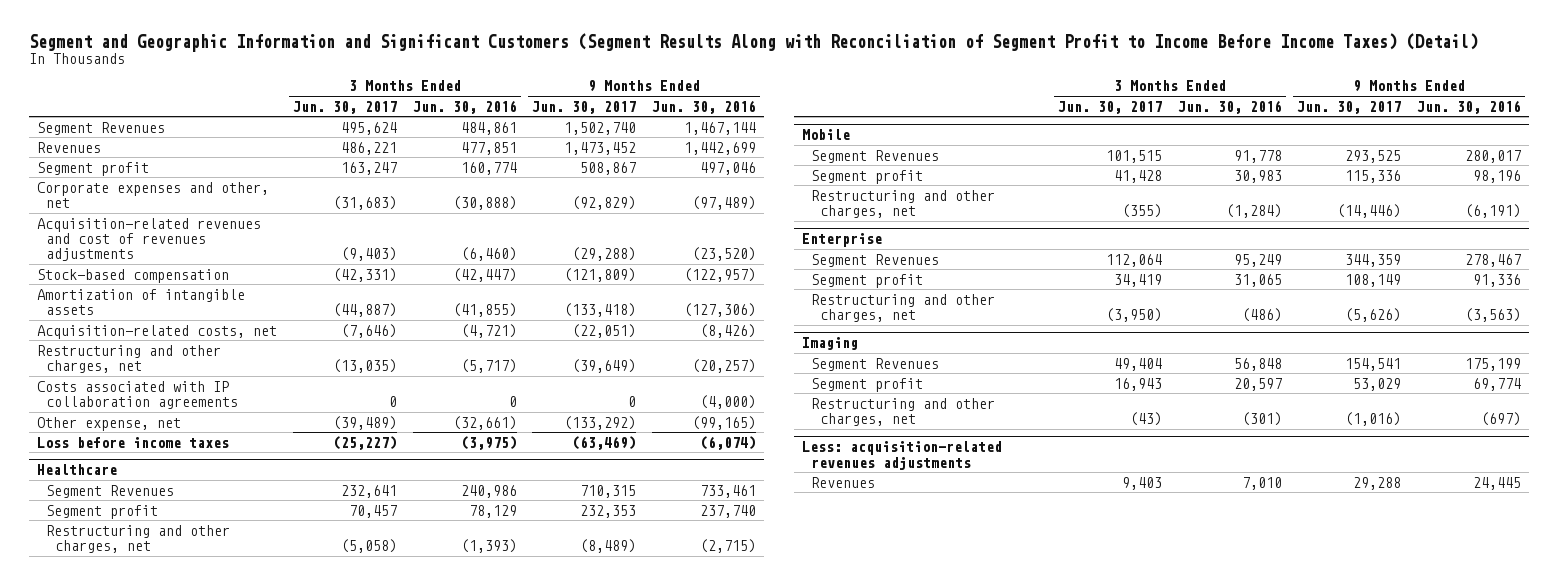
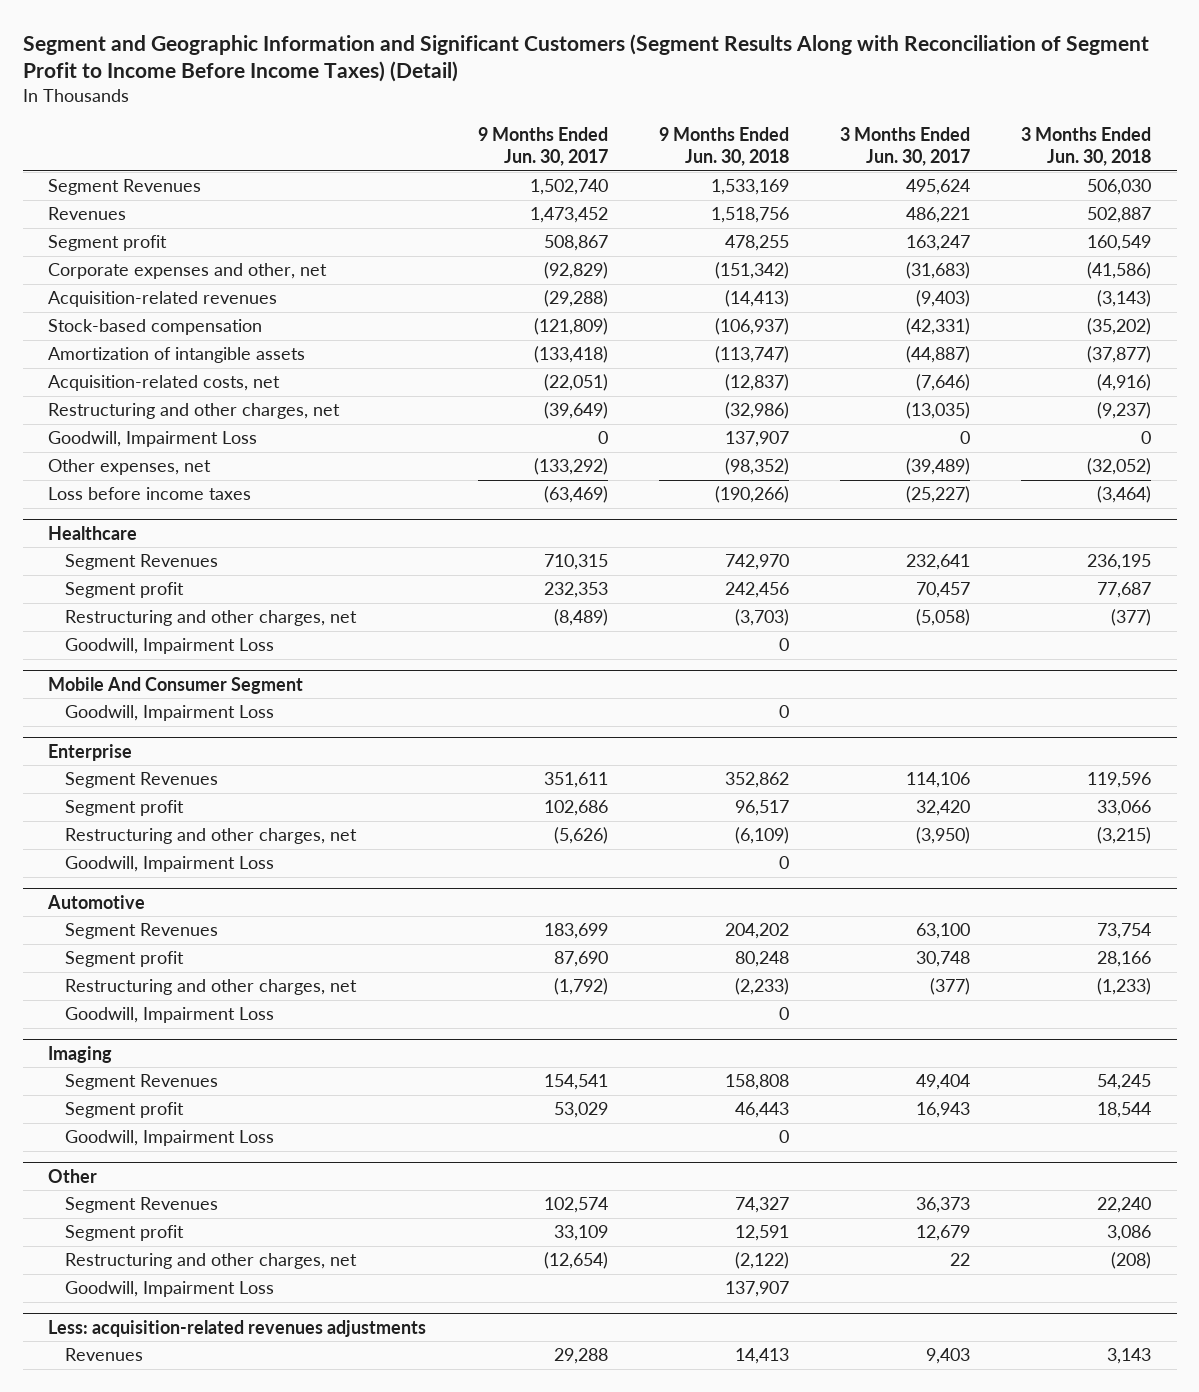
[412,99,517,114] Jun. 30, 2016 -> none
[652,99,757,114] Jun. 30, 2016 -> none
none -> [658,126,789,167] 9 Months Ended Jun. 30, 2018
none -> [1020,126,1151,167] 3 Months Ended Jun. 30, 2018
[36,217,261,262] Acquisition-related revenues and cost of revenues adjustments -> [48,291,278,308] Acquisition-related revenues
[36,380,239,410] Costs associated with IP collaboration agreements -> none
none -> [48,431,258,448] Goodwill, Impairment Loss
[36,416,181,431] Other expense, net -> [48,459,212,476] Other expenses, net
[811,149,940,163] Segment Revenues -> none
[811,169,924,184] Segment profit -> none
[811,189,996,219] Restructuring and other charges, net -> none
none -> [65,638,275,655] Goodwill, Impairment Loss
[801,129,850,141] Mobile -> [48,676,304,694] Mobile And Consumer Segment
none -> [65,705,275,722] Goodwill, Impairment Loss
[1105,253,1162,267] 112,064 -> [905,772,970,789] 114,106
[1345,253,1402,267] 344,359 -> [543,772,608,789] 351,611
[1113,273,1162,287] 34,419 -> [915,800,970,817] 32,420
[1345,273,1402,287] 108,149 -> [543,800,608,817] 102,686
none -> [65,856,275,873] Goodwill, Impairment Loss
none -> [47,894,146,909] Automotive
none -> [65,923,219,940] Segment Revenues
none -> [65,951,185,968] Segment profit
none -> [65,979,358,996] Restructuring and other charges, net
none -> [65,1007,275,1024] Goodwill, Impairment Loss
none -> [65,1130,275,1147] Goodwill, Impairment Loss
none -> [48,1168,98,1183] Other
none -> [65,1197,219,1214] Segment Revenues
none -> [65,1225,185,1242] Segment profit
[1129,412,1162,427] (43) -> [949,1253,970,1267] 22
[1345,412,1402,427] (1,016) -> [543,1252,608,1270] (12,654)
none -> [65,1281,275,1298] Goodwill, Impairment Loss

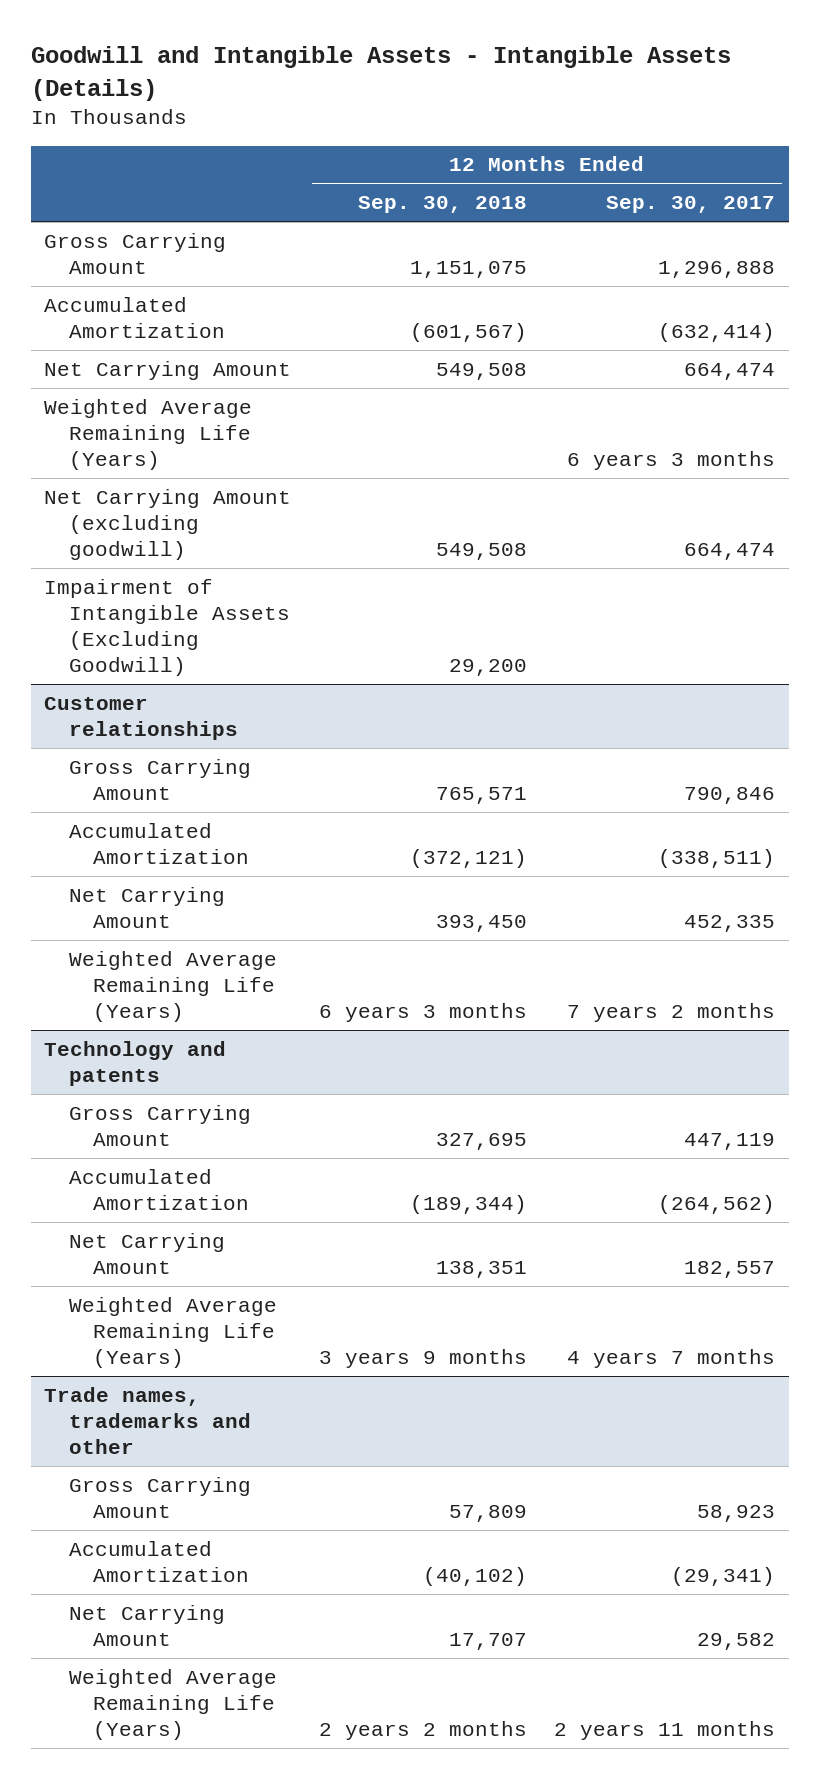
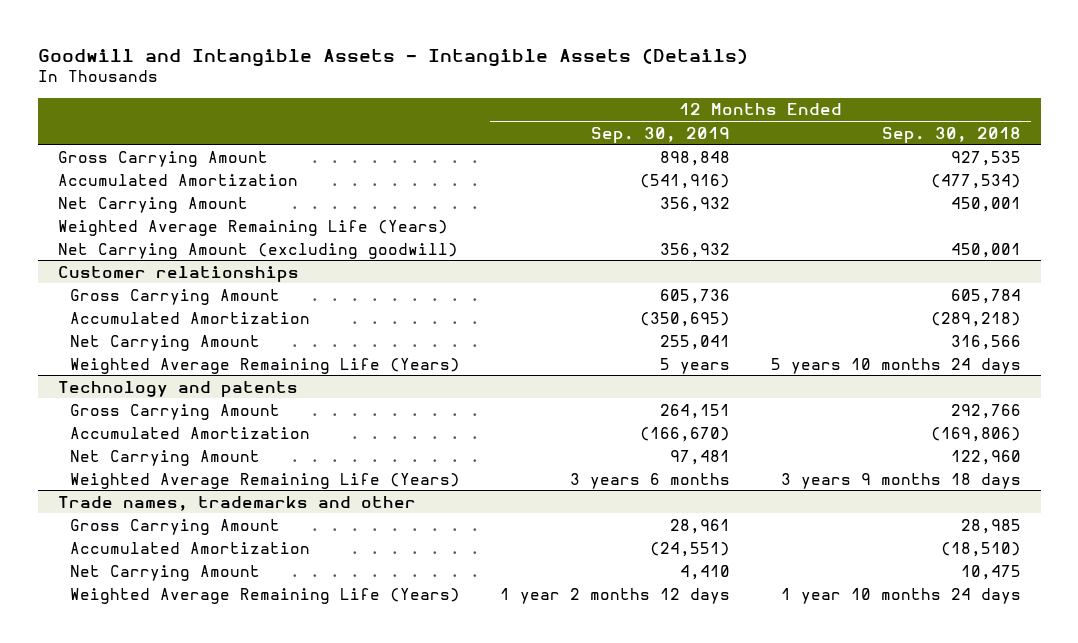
[606,196,776,214] Sep. 30, 2017 -> none
none -> [591,126,731,143] Sep. 30, 2019
[409,261,527,279] 1,151,075 -> [950,150,1021,166] 927,535
[409,323,527,343] (601,567) -> [930,173,1021,189] (477,534)
[435,362,527,380] 549,508 -> [950,196,1021,212] 450,001
[44,578,290,677] Impairment of Intangible Assets (Excluding Goodwill) -> none
[435,543,527,561] 549,508 -> [950,242,1021,258] 450,001
[435,787,527,805] 765,571 -> [950,288,1021,304] 605,784
[409,849,527,869] (372,121) -> [930,311,1021,327] (289,218)
[435,915,527,933] 393,450 -> [950,334,1021,350] 316,566
[318,1003,527,1023] 6 years 3 months -> [770,357,1021,374] 5 years 10 months 24 days
[435,1133,527,1151] 327,695 -> [950,403,1021,419] 292,766
[409,1195,527,1215] (189,344) -> [930,426,1021,442] (169,806)
[435,1261,527,1279] 138,351 -> [950,449,1021,465] 122,960
[318,1349,527,1369] 3 years 9 months -> [780,472,1021,489] 3 years 9 months 18 days
[448,1505,527,1523] 57,809 -> [960,518,1021,534] 28,985
[422,1567,527,1587] (40,102) -> [940,541,1021,557] (18,510)
[448,1633,527,1651] 17,707 -> [960,564,1021,580] 10,475
[318,1721,527,1741] 2 years 2 months -> [780,587,1021,604] 1 year 10 months 24 days

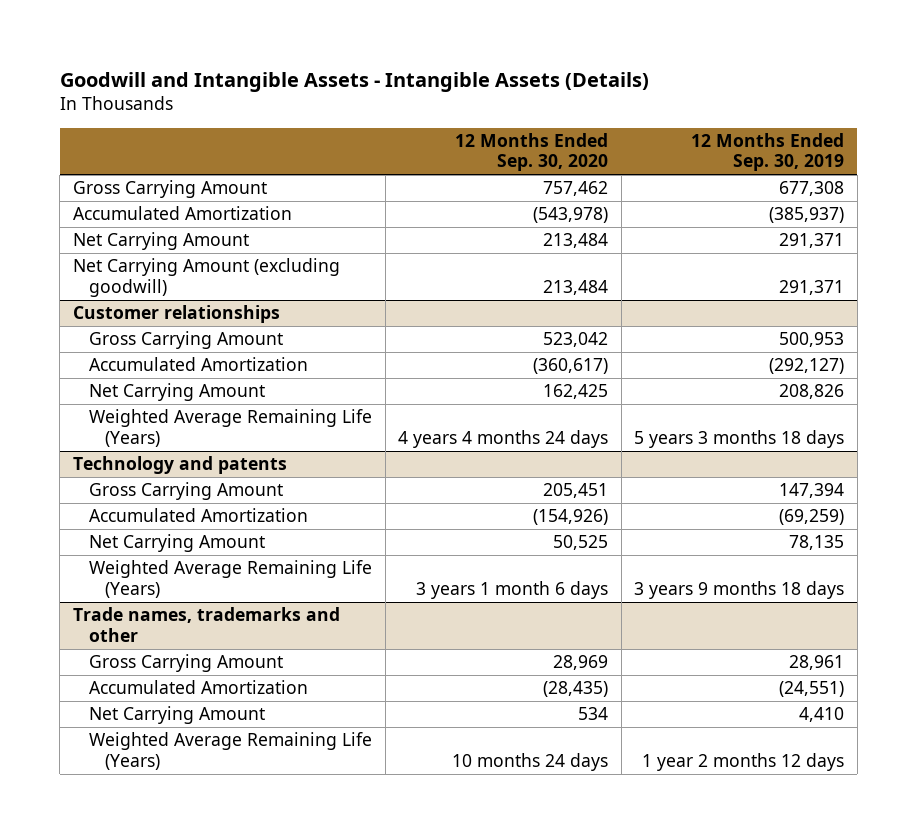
[881,126,1021,143] Sep. 30, 2018 -> none
none -> [455,133,609,172] 12 Months Ended Sep. 30, 2020
[57,219,448,236] Weighted Average Remaining Life (Years) -> none
[660,150,731,166] 898,848 -> [779,181,845,197] 677,308
[640,173,731,189] (541,916) -> [769,207,845,224] (385,937)
[660,196,731,212] 356,932 -> [779,233,845,249] 291,371
[660,242,731,258] 356,932 -> [779,279,845,295] 291,371
[660,288,731,304] 605,736 -> [779,332,845,348] 500,953
[640,311,731,327] (350,695) -> [769,358,845,375] (292,127)
[660,334,731,350] 255,041 -> [779,384,845,400] 208,826
[660,357,731,374] 5 years -> [634,429,845,448] 5 years 3 months 18 days
[660,403,731,419] 264,151 -> [779,483,845,499] 147,394
[640,426,731,442] (166,670) -> [779,509,845,526] (69,259)
[670,449,731,465] 97,481 -> [789,535,845,551] 78,135
[570,472,731,489] 3 years 6 months -> [634,580,845,599] 3 years 9 months 18 days

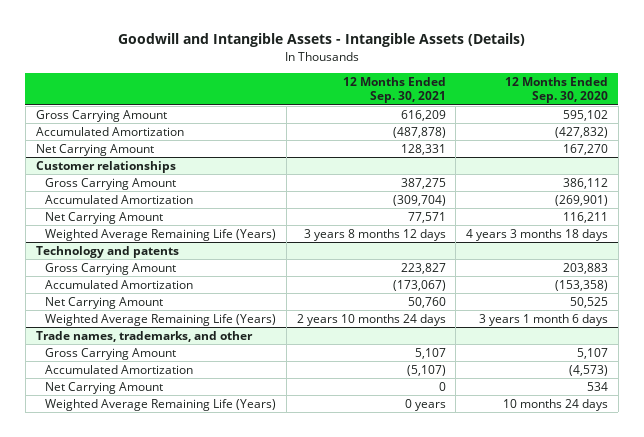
[691,133,845,172] 12 Months Ended Sep. 30, 2019 -> none
none -> [342,76,446,104] 12 Months Ended Sep. 30, 2021
[72,258,340,297] Net Carrying Amount (excluding goodwill) -> none
[543,181,609,197] 757,462 -> [563,110,609,122] 595,102
[533,207,609,224] (543,978) -> [555,127,609,139] (427,832)
[543,233,609,249] 213,484 -> [563,144,609,156] 167,270
[543,332,609,348] 523,042 -> [563,178,609,190] 386,112
[533,358,609,375] (360,617) -> [555,195,609,207] (269,901)
[543,384,609,400] 162,425 -> [563,212,609,224] 116,211
[398,429,609,448] 4 years 4 months 24 days -> [466,229,609,242] 4 years 3 months 18 days
[543,483,609,499] 205,451 -> [563,263,609,275] 203,883
[533,509,609,526] (154,926) -> [555,280,609,292] (153,358)
[72,607,340,642] Trade names, trademarks and other -> [35,331,253,343] Trade names, trademarks, and other
[553,655,609,671] 28,969 -> [577,348,609,360] 5,107
[543,681,609,698] (28,435) -> [569,365,609,377] (4,573)

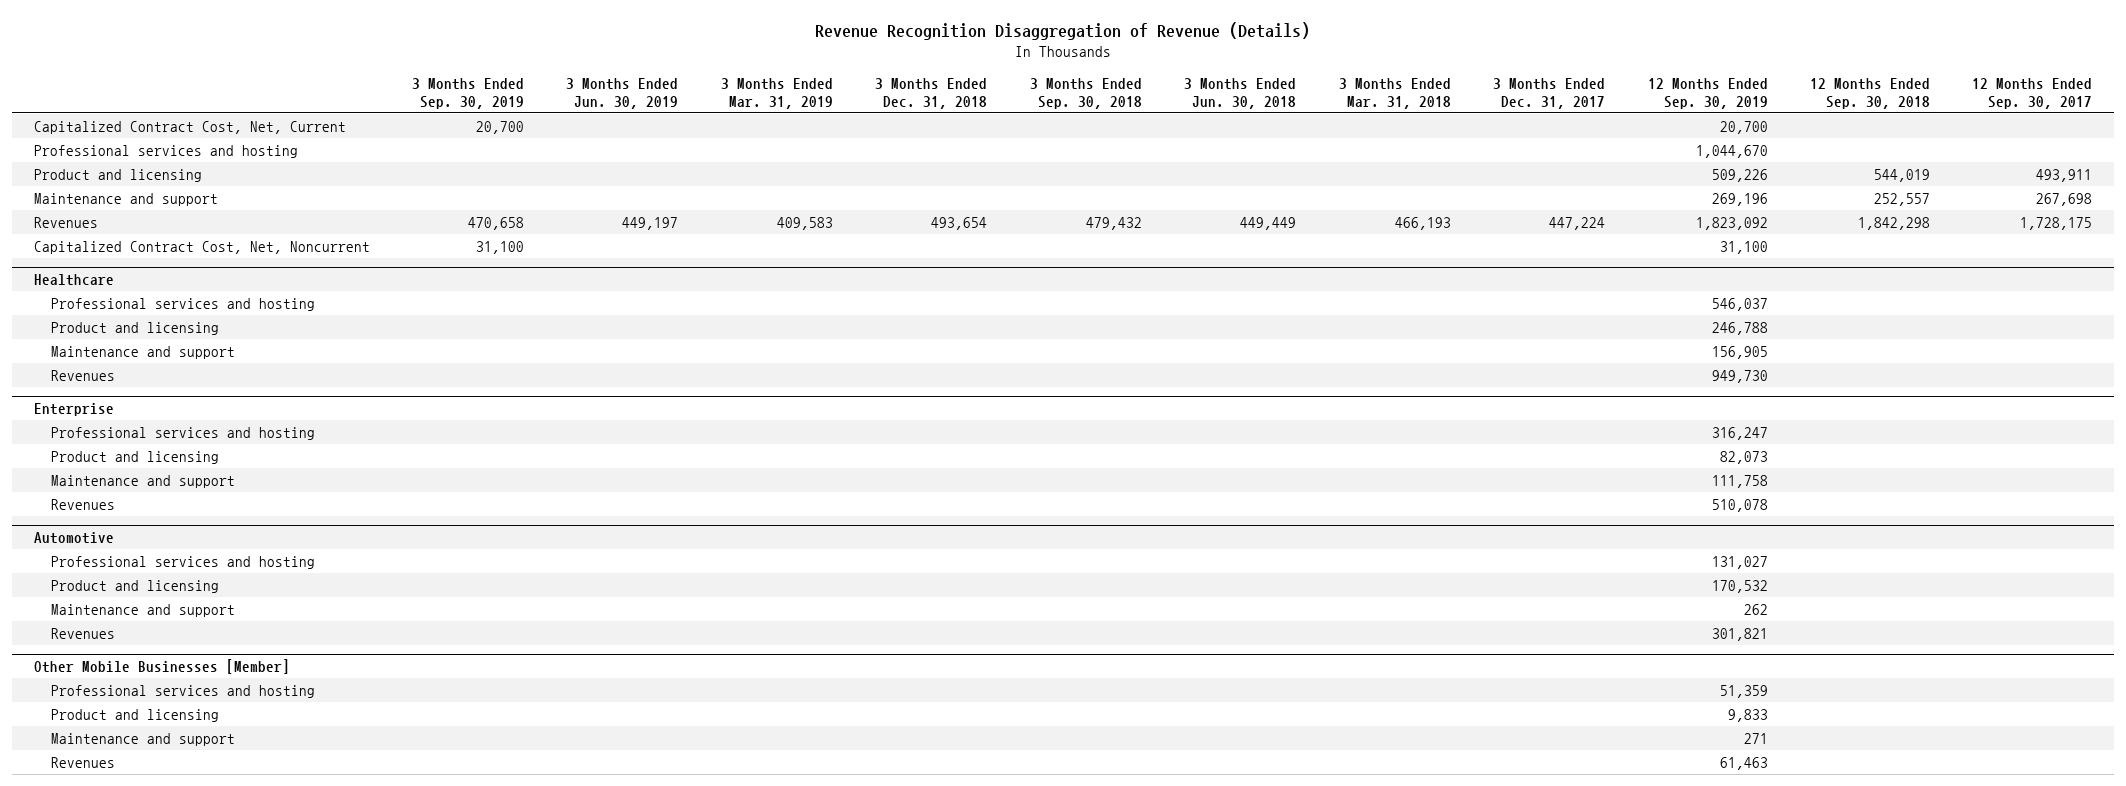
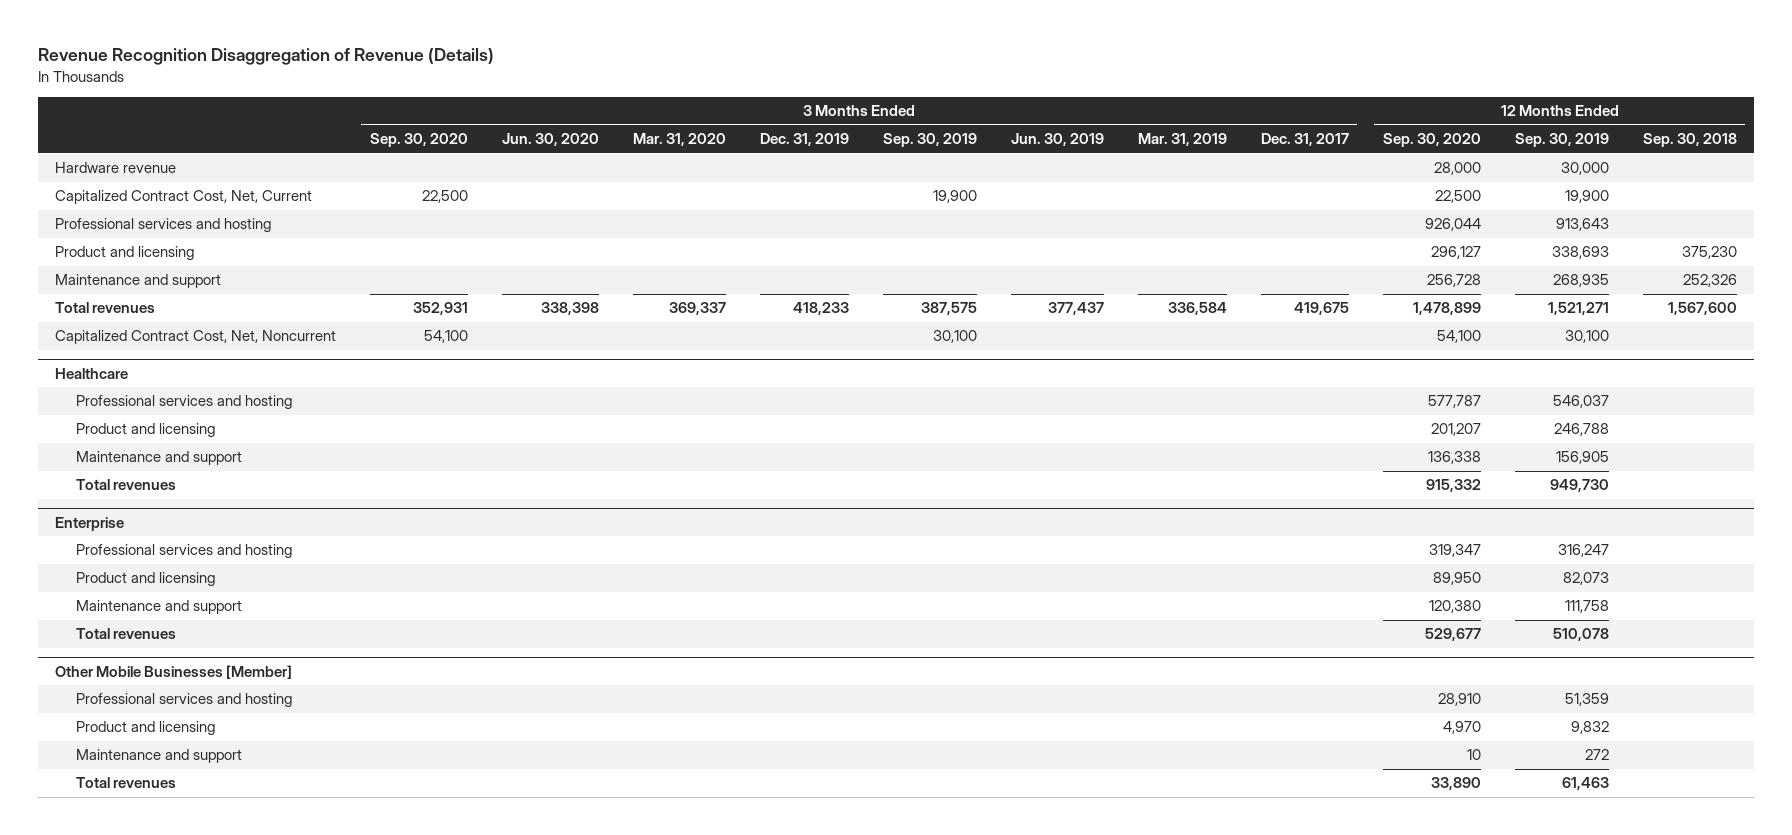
[875,77,988,109] 3 Months Ended Dec. 31, 2018 -> none
[1029,77,1142,109] 3 Months Ended Sep. 30, 2018 -> none
[1184,77,1297,109] 3 Months Ended Jun. 30, 2018 -> none
[1338,77,1451,109] 3 Months Ended Mar. 31, 2018 -> none
[1972,77,2093,109] 12 Months Ended Sep. 30, 2017 -> none
none -> [369,133,468,148] Sep. 30, 2020
none -> [501,133,599,147] Jun. 30, 2020
none -> [632,133,726,147] Mar. 31, 2020
none -> [759,133,849,147] Dec. 31, 2019
none -> [1382,133,1481,148] Sep. 30, 2020
none -> [54,162,176,174] Hardware revenue
[476,120,525,134] 20,700 -> [932,190,977,204] 19,900
[1719,120,1768,134] 20,700 -> [1564,190,1609,204] 19,900
[1695,144,1768,158] 1,044,670 -> [1555,218,1609,232] 913,643
[1711,168,1768,182] 509,226 -> [1551,246,1609,260] 338,693
[1874,168,1931,182] 544,019 -> [1681,246,1737,260] 375,230
[1711,192,1768,206] 269,196 -> [1552,274,1609,288] 268,935
[1874,192,1931,206] 252,557 -> [1682,274,1737,288] 252,326
[33,216,98,228] Revenues -> [54,302,155,314] Total revenues
[468,216,525,230] 470,658 -> [920,302,977,316] 387,575
[622,216,679,230] 449,197 -> [1047,302,1104,316] 377,437
[776,216,833,230] 409,583 -> [1167,302,1227,316] 336,584
[1549,216,1606,230] 447,224 -> [1293,302,1349,316] 419,675
[1695,216,1768,230] 1,823,092 -> [1547,302,1609,316] 1,521,271
[1858,216,1931,230] 1,842,298 -> [1667,302,1737,316] 1,567,600
[476,240,525,254] 31,100 -> [932,330,977,344] 30,100
[1719,240,1768,254] 31,100 -> [1564,330,1609,344] 30,100
[50,369,115,381] Revenues -> [75,479,176,491] Total revenues
[33,531,114,544] Automotive -> none
[50,555,315,569] Professional services and hosting -> none
[50,579,219,593] Product and licensing -> none
[50,603,235,617] Maintenance and support -> none
[50,627,115,639] Revenues -> none
[50,498,115,510] Revenues -> [75,628,176,640] Total revenues
[1727,708,1768,722] 9,833 -> [1570,721,1609,735] 9,832
[1743,732,1768,744] 271 -> [1584,749,1609,761] 272
[50,756,115,768] Revenues -> [75,777,176,789] Total revenues

